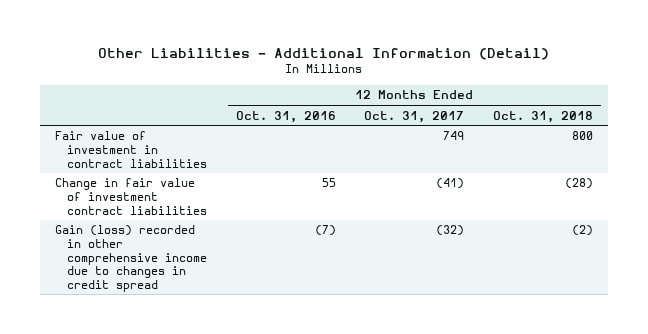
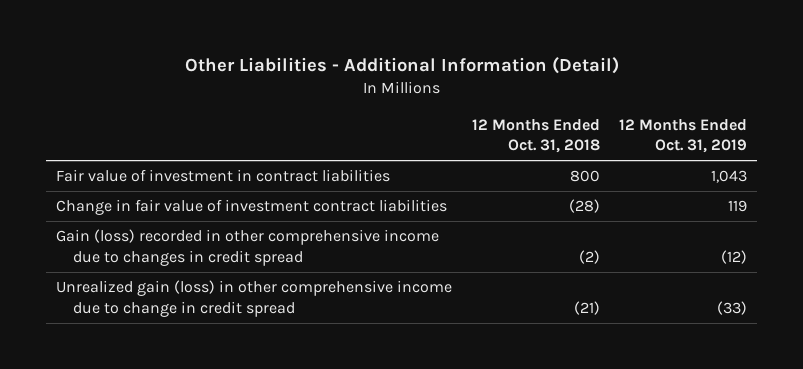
[235,110,336,123] Oct. 31, 2016 -> none
[364,110,465,123] Oct. 31, 2017 -> none
none -> [619,118,748,153] 12 Months Ended Oct. 31, 2019
none -> [56,280,453,317] Unrealized gain (loss) in other comprehensive income due to change in credit spread

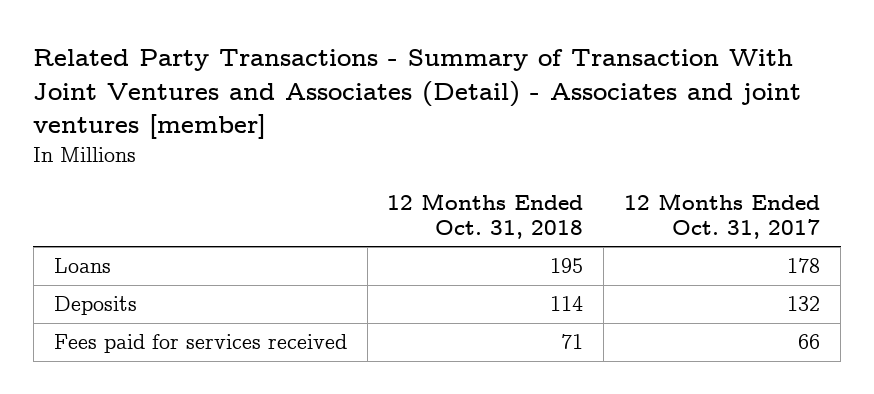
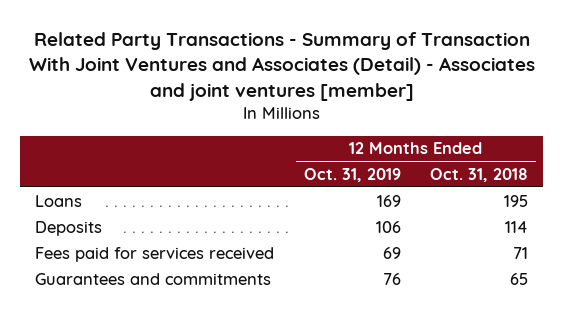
[624,192,821,239] 12 Months Ended Oct. 31, 2017 -> none
none -> [303,167,401,182] Oct. 31, 2019
none -> [35,272,272,285] Guarantees and commitments

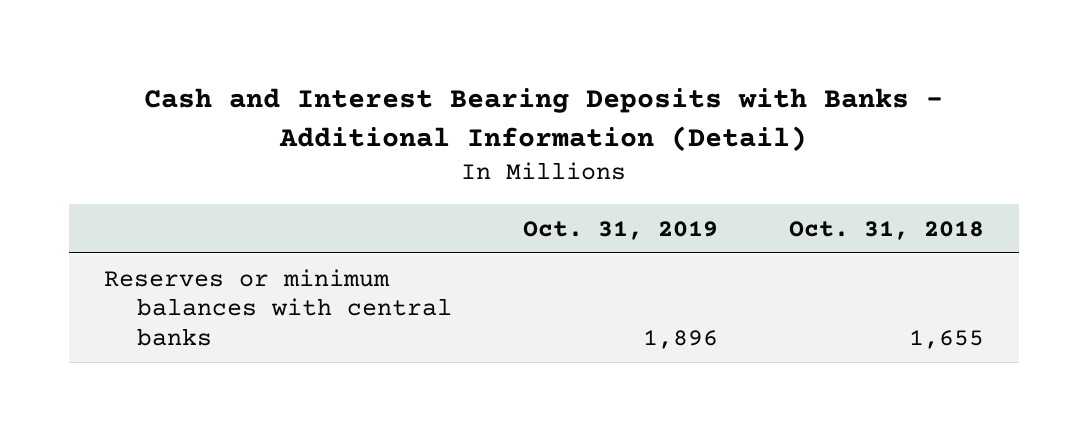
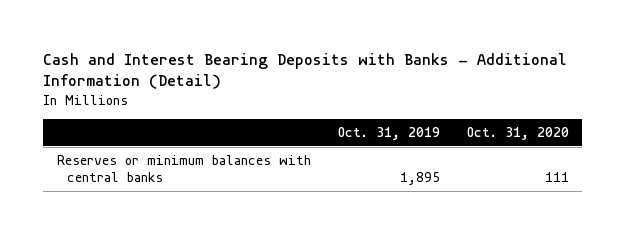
[788,220,984,240] Oct. 31, 2018 -> none
none -> [466,127,569,141] Oct. 31, 2020
[642,329,718,349] 1,896 -> [399,171,440,185] 1,895

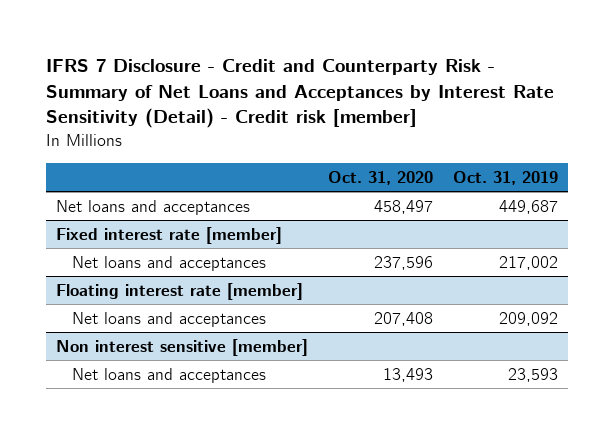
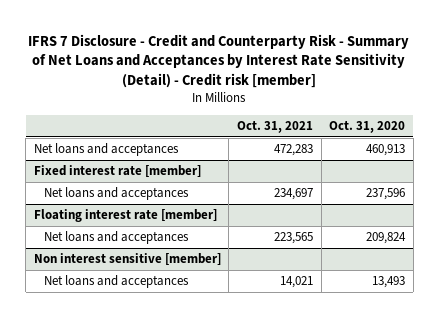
[453,170,559,185] Oct. 31, 2019 -> none
none -> [236,121,313,134] Oct. 31, 2021
[373,199,433,214] 458,497 -> [366,144,406,157] 460,913
[373,311,433,326] 207,408 -> [366,232,407,245] 209,824

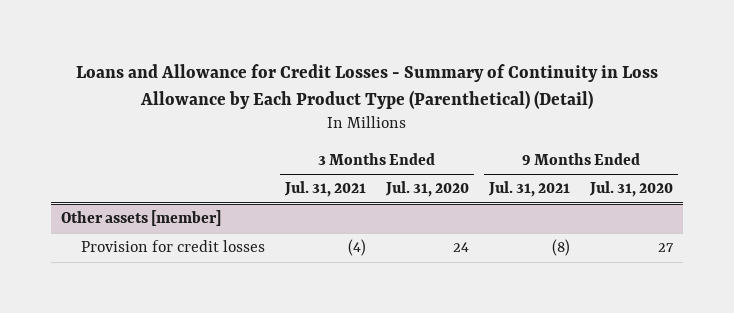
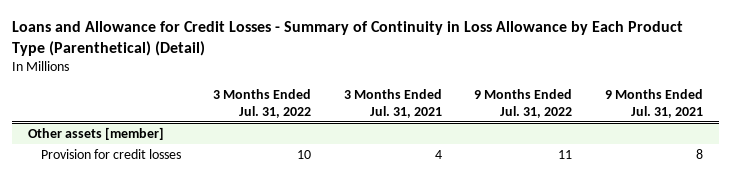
[384,181,469,198] Jul. 31, 2020 -> none
[588,181,673,198] Jul. 31, 2020 -> none
none -> [213,89,312,118] 3 Months Ended Jul. 31, 2022
none -> [474,89,573,118] 9 Months Ended Jul. 31, 2022
[348,239,367,257] (4) -> [434,150,442,160] 4
[551,239,570,257] (8) -> [695,149,703,160] 8

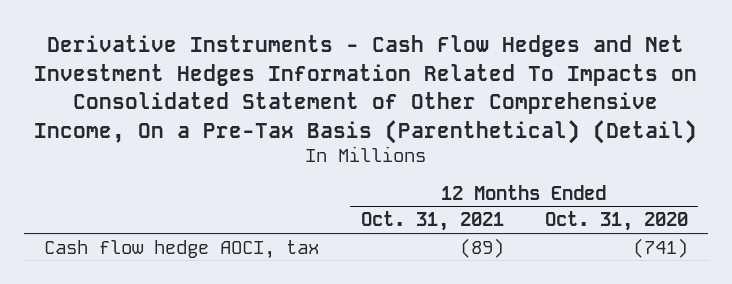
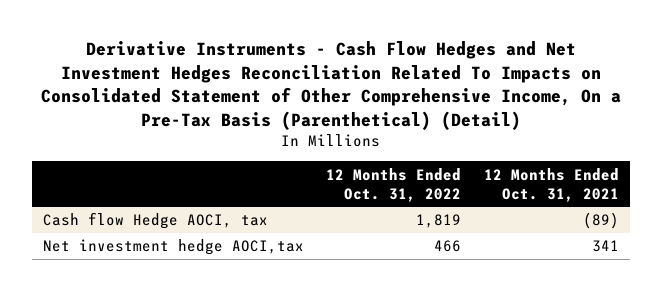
[34,35,698,144] Derivative Instruments - Cash Flow Hedges and Net Investment Hedges Information Related To Impacts on Consolidated Statement of Other Comprehensive Income, On a Pre-Tax Basis (Parenthetical) (Detail) -> [40,41,621,130] Derivative Instruments - Cash Flow Hedges and Net Investment Hedges Reconciliation Related To Impacts on Consolidated Statement of Other Comprehensive Income, On a Pre-Tax Basis (Parenthetical) (Detail)
[544,211,688,232] Oct. 31, 2020 -> none
none -> [326,167,462,202] 12 Months Ended Oct. 31, 2022
[44,239,320,259] Cash flow hedge AOCI, tax -> [42,212,268,230] Cash flow Hedge AOCI, tax
none -> [42,239,304,256] Net investment hedge AOCI,tax

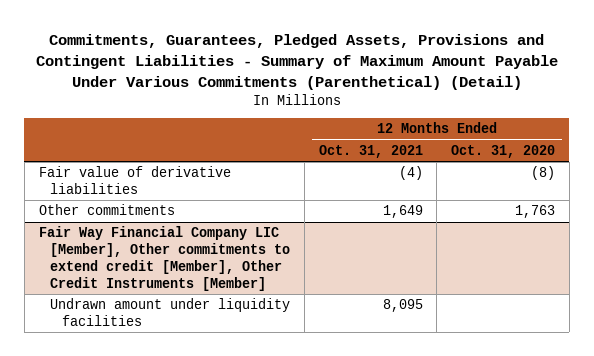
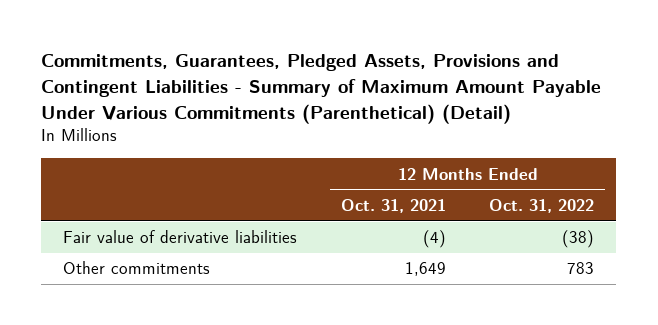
[451,144,556,158] Oct. 31, 2020 -> none
none -> [489,198,595,213] Oct. 31, 2022
[38,226,291,291] Fair Way Financial Company LIC [Member], Other commitments to extend credit [Member], Other Credit Instruments [Member] -> none
[50,298,291,327] Undrawn amount under liquidity facilities -> none

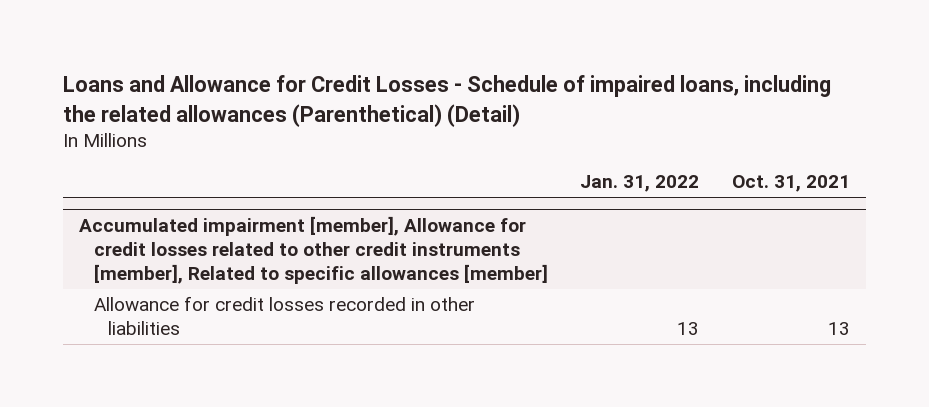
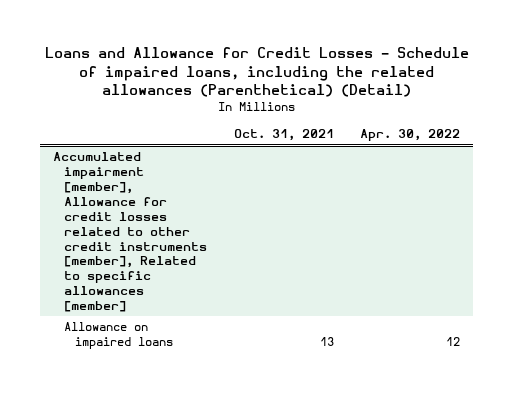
[580,175,700,193] Jan. 31, 2022 -> none
none -> [359,129,460,142] Apr. 30, 2022
[93,296,475,336] Allowance for credit losses recorded in other liabilities -> [64,322,174,350] Allowance on impaired loans

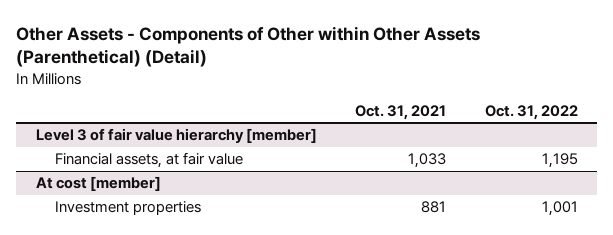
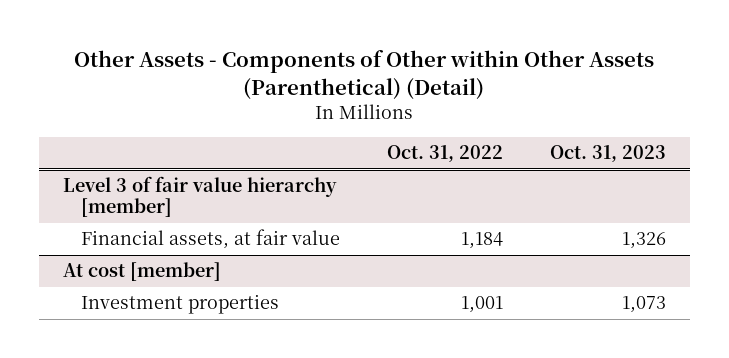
[355,104,447,120] Oct. 31, 2021 -> none
none -> [550,145,667,163] Oct. 31, 2023
[541,153,578,169] 1,195 -> [460,232,503,250] 1,184

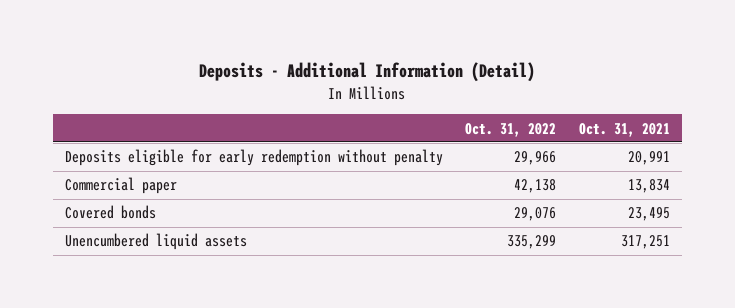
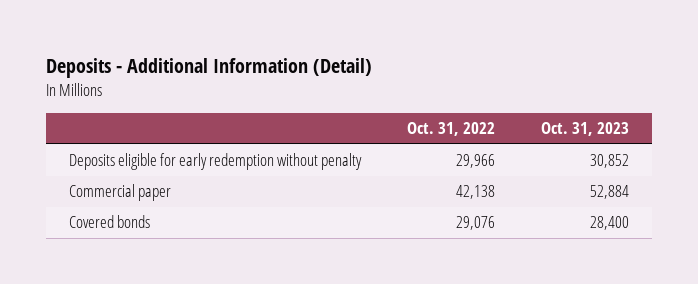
[579,122,671,137] Oct. 31, 2021 -> none
none -> [540,122,629,137] Oct. 31, 2023
[64,233,247,251] Unencumbered liquid assets -> none

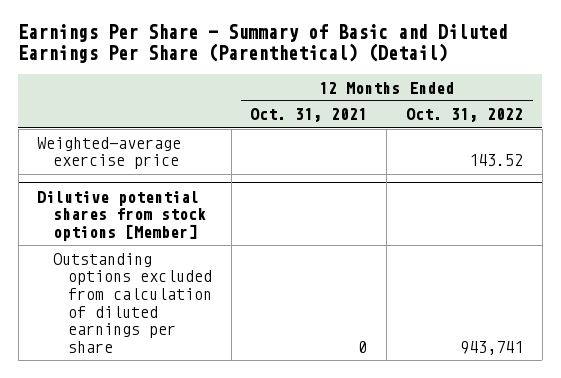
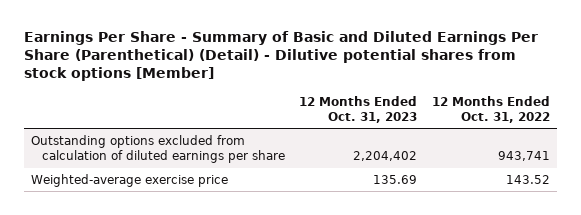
[18,24,509,64] Earnings Per Share - Summary of Basic and Diluted Earnings Per Share (Parenthetical) (Detail) -> [24,31,539,82] Earnings Per Share - Summary of Basic and Diluted Earnings Per Share (Parenthetical) (Detail) - Dilutive potential shares from stock options [Member]
[250,108,368,123] Oct. 31, 2021 -> none
none -> [299,95,418,123] 12 Months Ended Oct. 31, 2023
[37,190,206,241] Dilutive potential shares from stock options [Member] -> none
[37,136,182,170] Weighted-average exercise price -> [31,173,229,187] Weighted-average exercise price

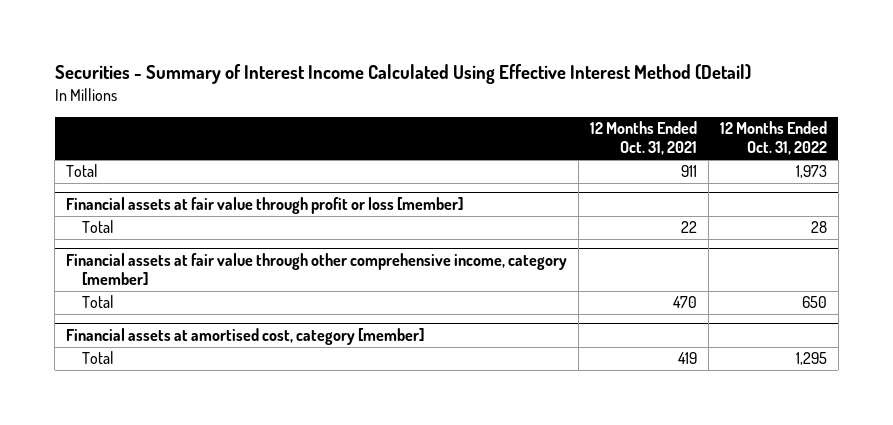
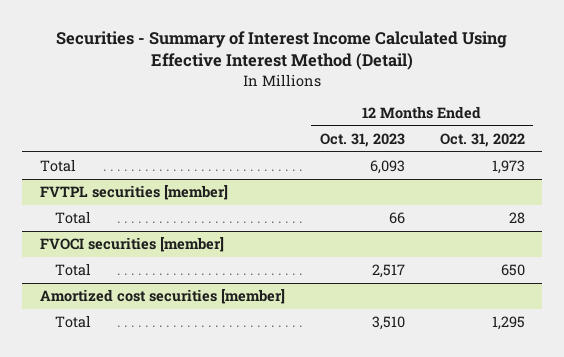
[590,121,698,156] 12 Months Ended Oct. 31, 2021 -> none
none -> [319,132,405,147] Oct. 31, 2023
[66,196,464,214] Financial assets at fair value through profit or loss [member] -> [39,185,228,201] FVTPL securities [member]
[66,252,568,286] Financial assets at fair value through other comprehensive income, category [member] -> [39,237,224,253] FVOCI securities [member]
[66,327,425,345] Financial assets at amortised cost, category [member] -> [39,289,285,305] Amortized cost securities [member]

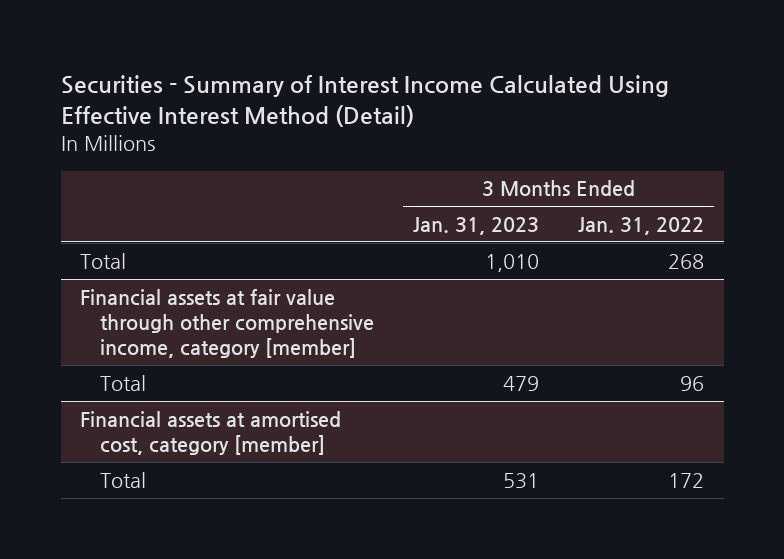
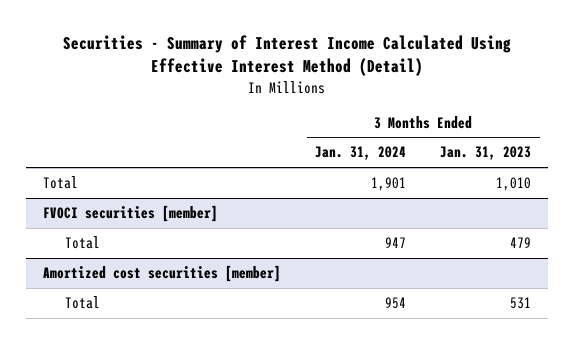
[578,216,705,235] Jan. 31, 2022 -> none
none -> [315,146,407,161] Jan. 31, 2024
[80,288,375,358] Financial assets at fair value through other comprehensive income, category [member] -> [43,205,219,223] FVOCI securities [member]
[80,410,342,455] Financial assets at amortised cost, category [member] -> [43,265,282,283] Amortized cost securities [member]

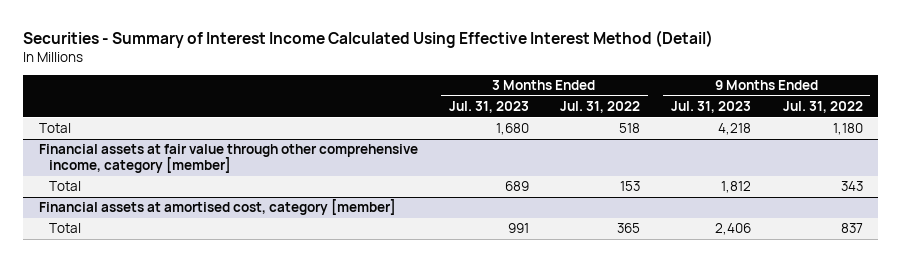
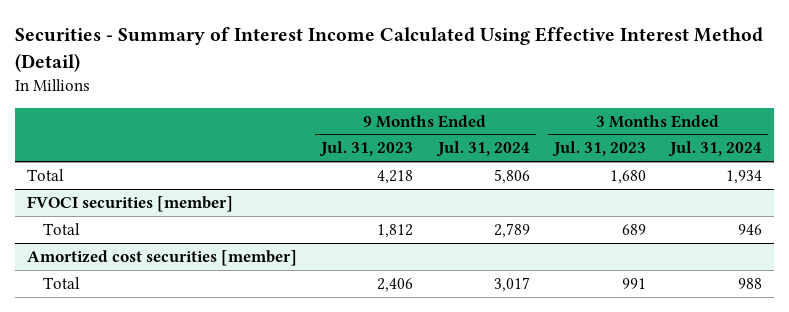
[560,101,641,114] Jul. 31, 2022 -> none
[782,101,863,114] Jul. 31, 2022 -> none
none -> [435,141,530,158] Jul. 31, 2024
none -> [667,141,762,158] Jul. 31, 2024
[38,144,418,174] Financial assets at fair value through other comprehensive income, category [member] -> [27,195,234,212] FVOCI securities [member]
[38,199,396,216] Financial assets at amortised cost, category [member] -> [27,249,298,266] Amortized cost securities [member]

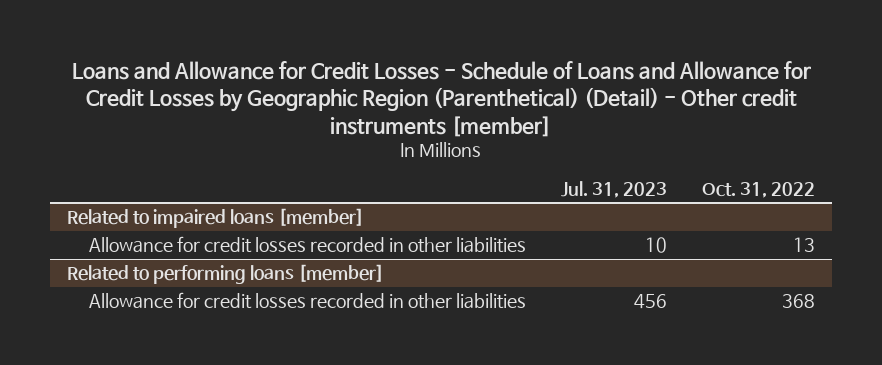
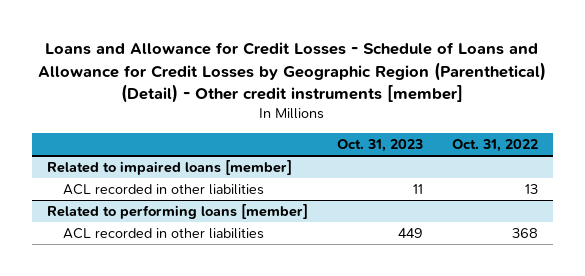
[561,180,668,198] Jul. 31, 2023 -> none
none -> [336,138,423,152] Oct. 31, 2023
[89,236,527,254] Allowance for credit losses recorded in other liabilities -> [62,184,264,196] ACL recorded in other liabilities
[89,292,527,310] Allowance for credit losses recorded in other liabilities -> [62,228,264,240] ACL recorded in other liabilities

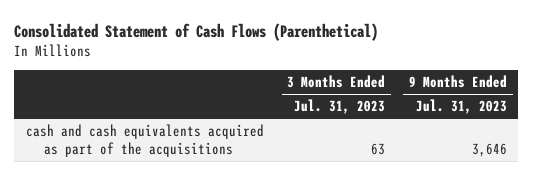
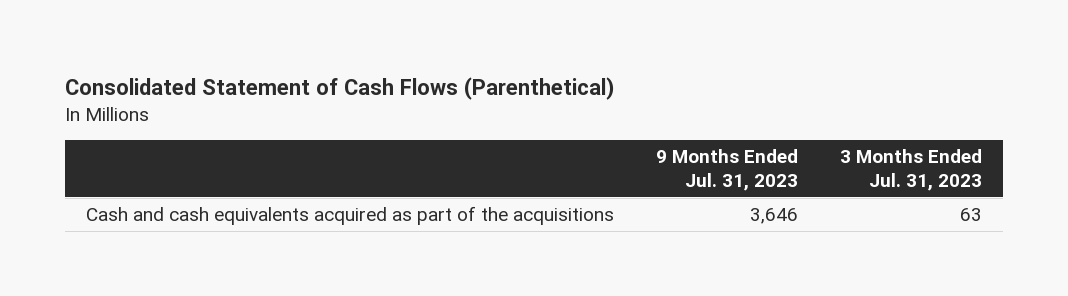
[26,124,265,158] cash and cash equivalents acquired as part of the acquisitions -> [86,206,615,226] Cash and cash equivalents acquired as part of the acquisitions

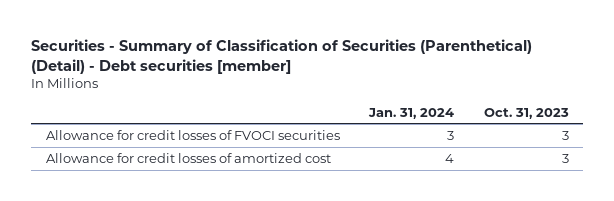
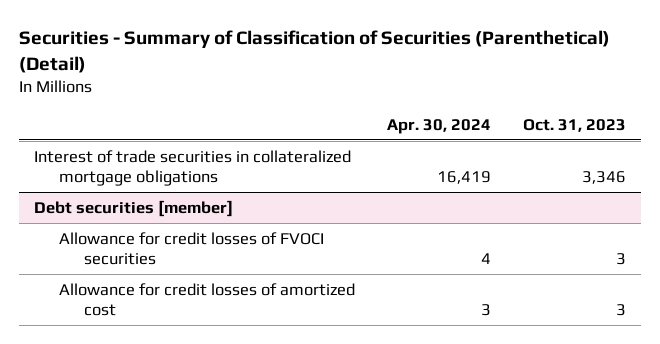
[30,38,532,74] Securities - Summary of Classification of Securities (Parenthetical) (Detail) - Debt securities [member] -> [18,30,610,73] Securities - Summary of Classification of Securities (Parenthetical) (Detail)
[368,107,455,119] Jan. 31, 2024 -> none
none -> [386,118,491,134] Apr. 30, 2024
none -> [34,150,352,187] Interest of trade securities in collateralized mortgage obligations
none -> [34,200,234,218] Debt securities [member]

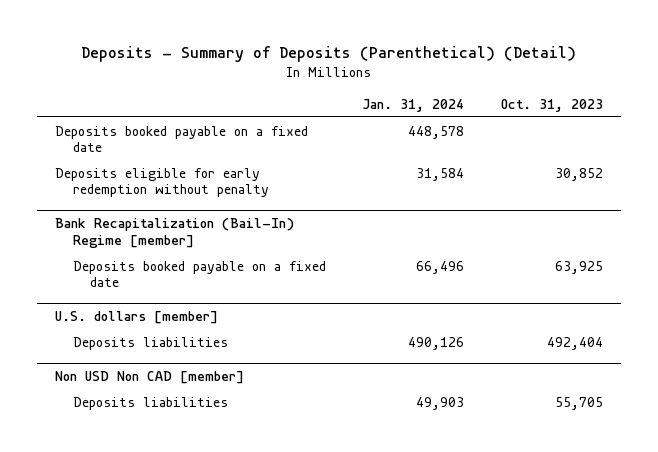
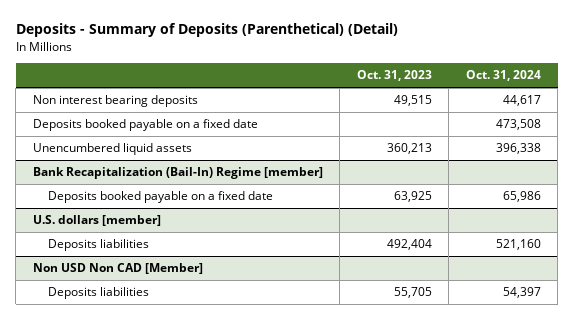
[362,98,465,112] Jan. 31, 2024 -> none
none -> [465,70,541,82] Oct. 31, 2024
none -> [32,95,198,108] Non interest bearing deposits
[55,167,269,198] Deposits eligible for early redemption without penalty -> none
none -> [32,143,192,156] Unencumbered liquid assets
[55,370,245,384] Non USD Non CAD [member] -> [32,263,203,275] Non USD Non CAD [Member]

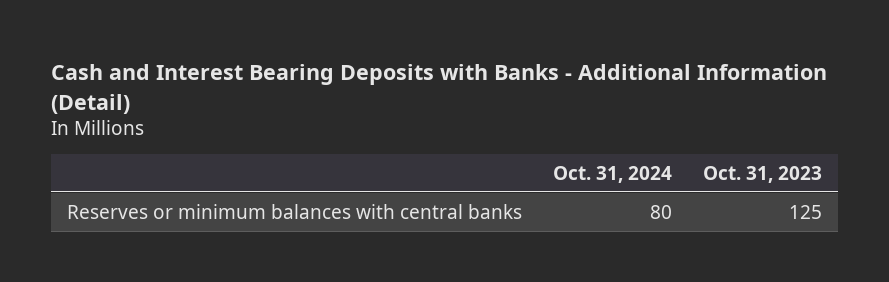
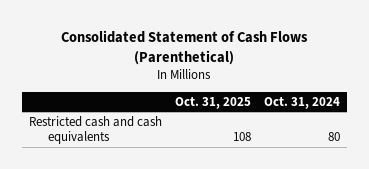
[51,64,828,114] Cash and Interest Bearing Deposits with Banks - Additional Information (Detail) -> [61,29,309,65] Consolidated Statement of Cash Flows (Parenthetical)
[703,165,823,183] Oct. 31, 2023 -> none
none -> [174,96,251,109] Oct. 31, 2025
[66,203,522,219] Reserves or minimum balances with central banks -> [28,115,162,145] Restricted cash and cash equivalents

